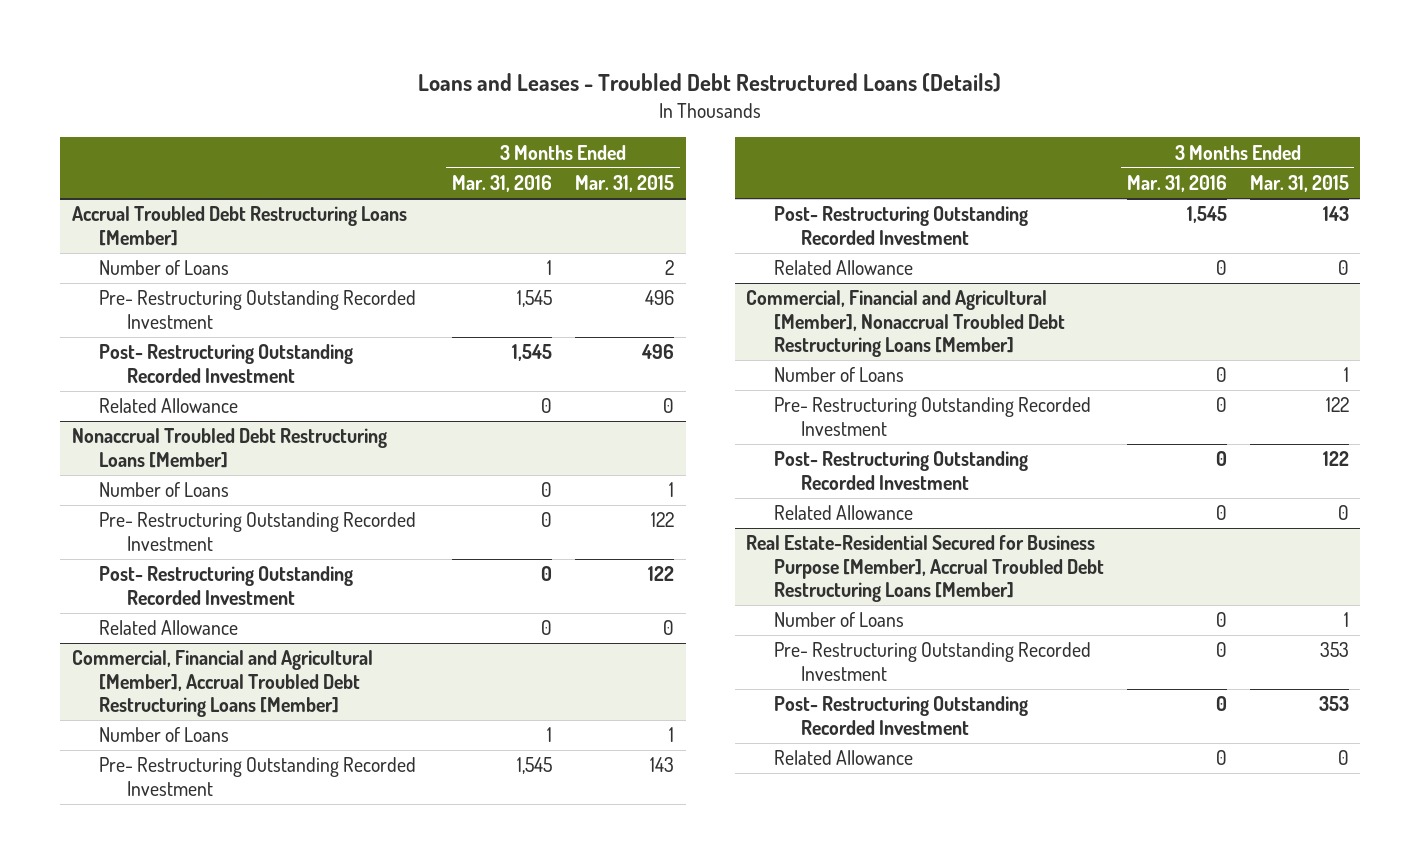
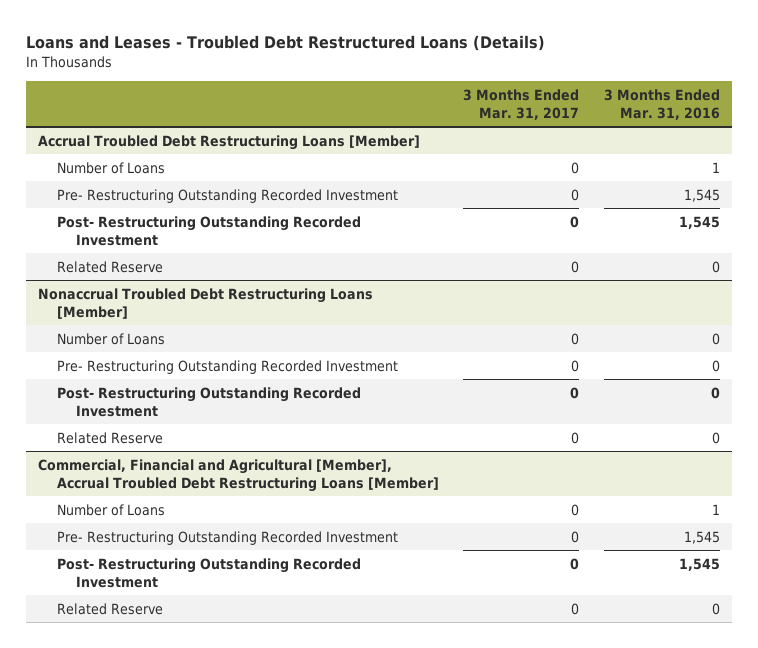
[575,175,675,193] Mar. 31, 2015 -> none
none -> [463,88,580,120] 3 Months Ended Mar. 31, 2017
[99,398,239,414] Related Allowance -> [57,260,164,273] Related Reserve
[99,620,239,636] Related Allowance -> [57,431,164,444] Related Reserve
[746,290,1065,357] Commercial, Financial and Agricultural [Member], Nonaccrual Troubled Debt Restructuring Loans [Member] -> none
[773,367,904,383] Number of Loans -> none
[773,397,1091,436] Pre- Restructuring Outstanding Recorded Investment -> none
[773,451,1028,490] Post- Restructuring Outstanding Recorded Investment -> none
[773,505,913,521] Related Allowance -> none
[746,535,1104,602] Real Estate-Residential Secured for Business Purpose [Member], Accrual Troubled Debt Restructuring Loans [Member] -> none
[773,612,904,628] Number of Loans -> none
[773,642,1091,681] Pre- Restructuring Outstanding Recorded Investment -> none
[773,696,1028,735] Post- Restructuring Outstanding Recorded Investment -> none
[773,750,913,766] Related Allowance -> none
[773,260,913,276] Related Allowance -> [57,602,164,615] Related Reserve

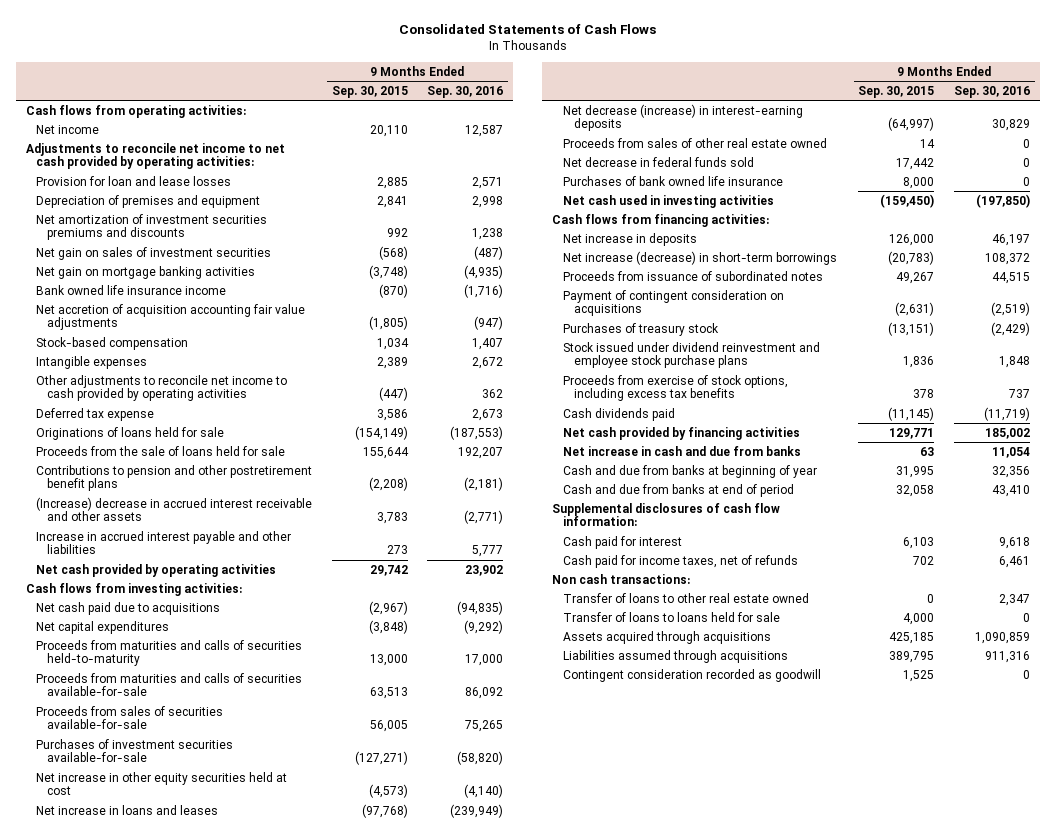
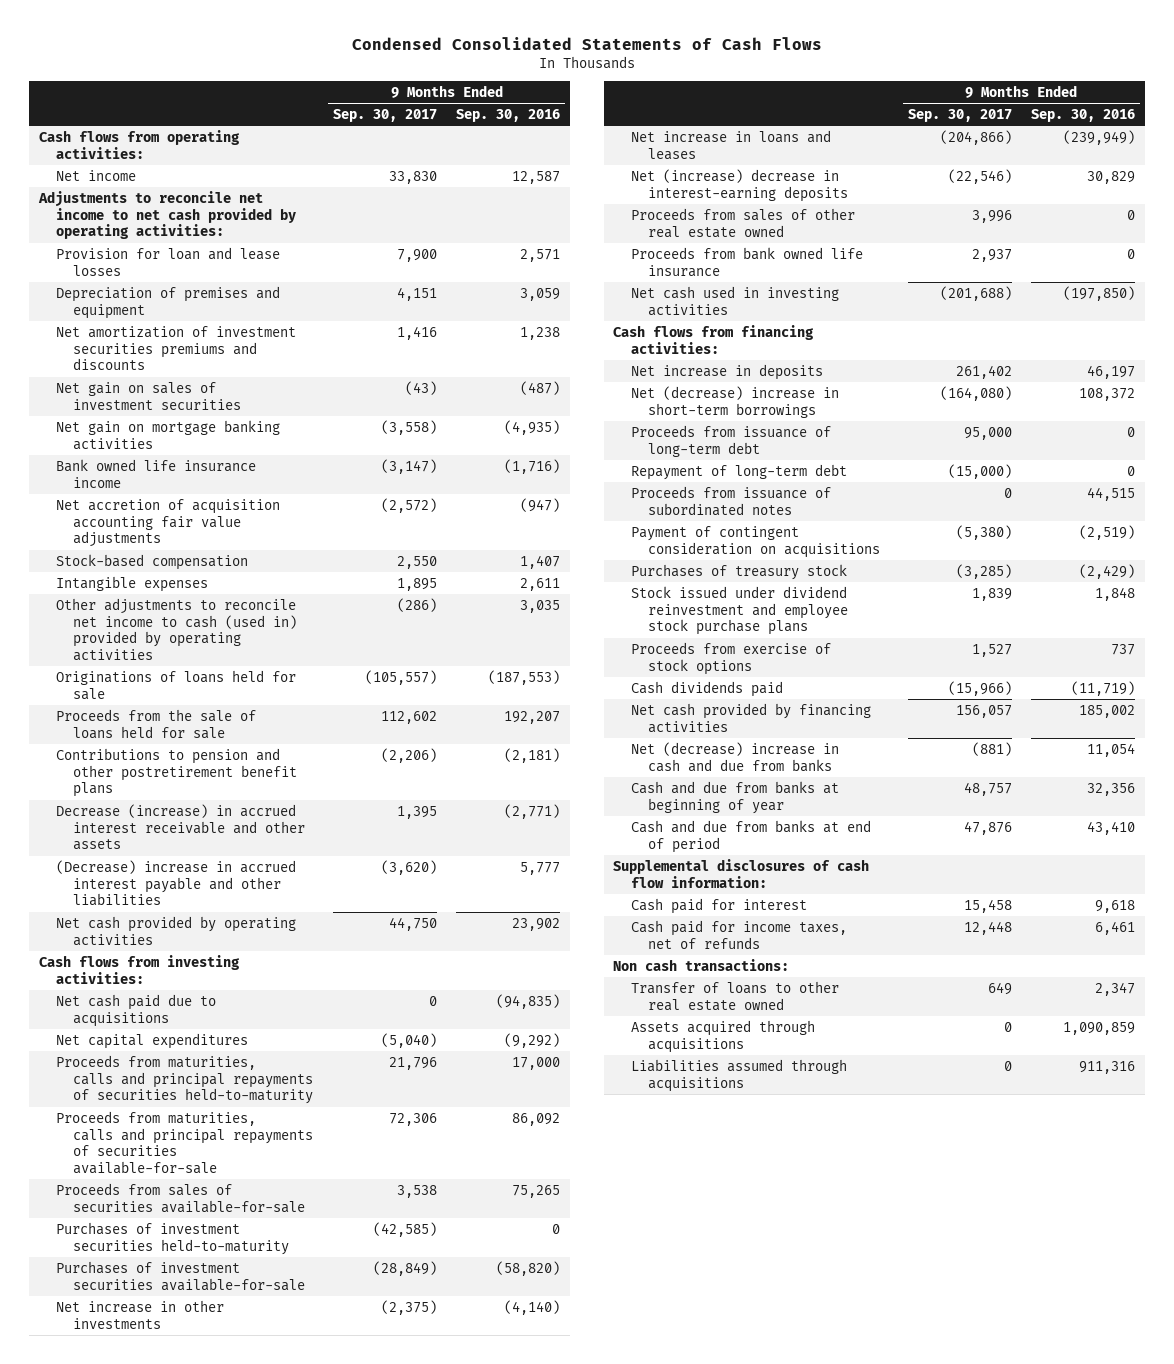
[398,24,656,35] Consolidated Statements of Cash Flows -> [351,36,822,50] Condensed Consolidated Statements of Cash Flows
[331,85,408,98] Sep. 30, 2015 -> none
none -> [332,108,437,122] Sep. 30, 2017
[472,195,504,208] 2,998 -> [520,287,561,301] 3,059
[36,407,155,421] Deferred tax expense -> none
[472,356,504,369] 2,672 -> [520,577,561,591] 2,611
[36,374,288,402] Other adjustments to reconcile net income to cash provided by operating activities -> [56,597,298,662] Other adjustments to reconcile net income to cash (used in) provided by operating activities
[482,389,504,399] 362 -> [520,599,561,613] 3,035
[36,496,313,522] (Increase) decrease in accrued interest receivable and other assets -> [56,803,306,851] Decrease (increase) in accrued interest receivable and other assets
[36,530,292,555] Increase in accrued interest payable and other liabilities -> [56,859,297,907] (Decrease) increase in accrued interest payable and other liabilities
[36,639,303,667] Proceeds from maturities and calls of securities held-to-maturity -> [56,1054,314,1105] Proceeds from maturities, calls and principal repayments of securities held-to-maturity
[36,672,303,697] Proceeds from maturities and calls of securities available-for-sale -> [56,1110,314,1175] Proceeds from maturities, calls and principal repayments of securities available-for-sale
none -> [56,1221,290,1255] Purchases of investment securities held-to-maturity
[36,771,288,796] Net increase in other equity securities held at cost -> [56,1299,225,1329] Net increase in other investments
[562,103,803,132] Net decrease (increase) in interest-earning deposits -> [630,168,849,202] Net (increase) decrease in interest-earning deposits
[562,156,754,167] Net decrease in federal funds sold -> none
[562,175,783,186] Purchases of bank owned life insurance -> [630,246,863,277] Proceeds from bank owned life insurance
[562,250,837,265] Net increase (decrease) in short-term borrowings -> [630,385,839,418] Net (decrease) increase in short-term borrowings
none -> [630,424,831,457] Proceeds from issuance of long-term debt
none -> [630,463,847,480] Repayment of long-term debt
[562,374,788,402] Proceeds from exercise of stock options, including excess tax benefits -> [630,641,831,675] Proceeds from exercise of stock options
[562,445,801,456] Net increase in cash and due from banks -> [630,741,839,772] Net (decrease) increase in cash and due from banks
[562,611,780,622] Transfer of loans to loans held for sale -> none
[562,668,821,682] Contingent consideration recorded as goodwill -> none

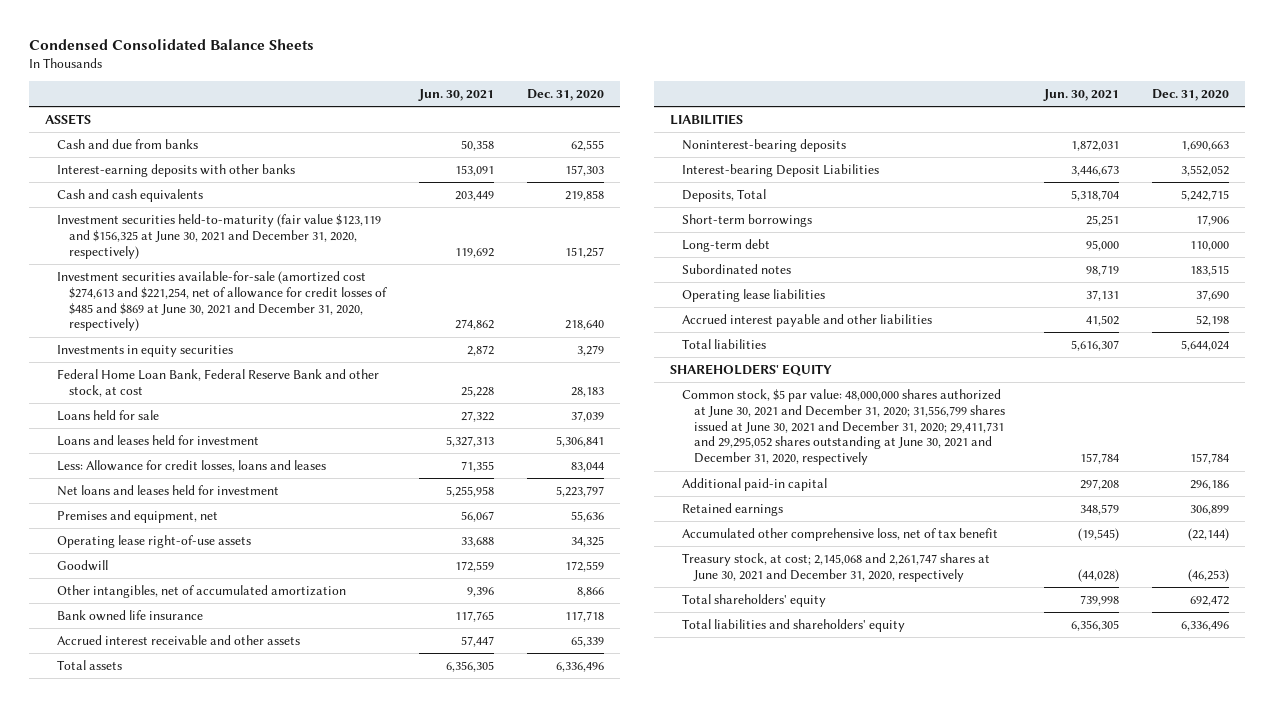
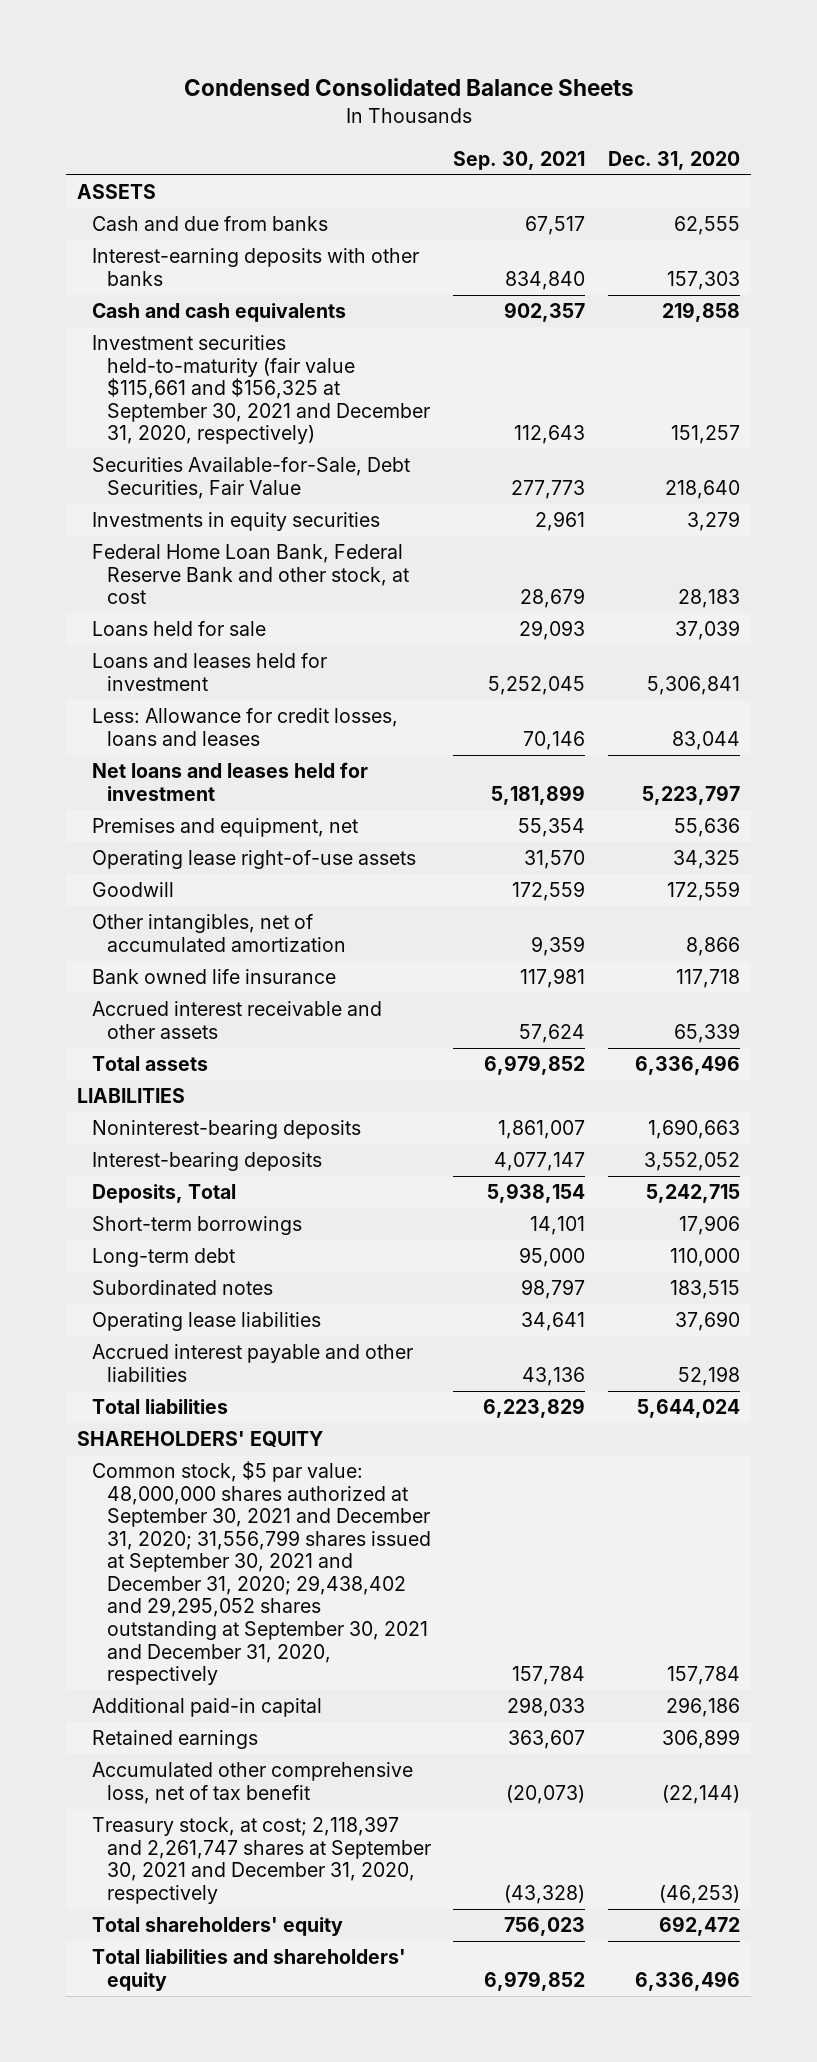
[418,89,495,102] Jun. 30, 2021 -> none
none -> [453,150,586,170] Sep. 30, 2021
[57,213,382,259] Investment securities held-to-maturity (fair value $123,119 and $156,325 at June 30, 2021 and December 31, 2020, respectively) -> [92,335,430,445] Investment securities held-to-maturity (fair value $115,661 and $156,325 at September 30, 2021 and December 31, 2020, respectively)
[57,270,388,332] Investment securities available-for-sale (amortized cost $274,613 and $221,254, net of allowance for credit losses of $485 and $869 at June 30, 2021 and December 31, 2020, respectively) -> [92,457,411,499] Securities Available-for-Sale, Debt Securities, Fair Value
[682,163,880,177] Interest-bearing Deposit Liabilities -> [92,1152,323,1172] Interest-bearing deposits
[682,388,1006,466] Common stock, $5 par value: 48,000,000 shares authorized at June 30, 2021 and December 31, 2020; 31,556,799 shares issued at June 30, 2021 and December 31, 2020; 29,411,731 and 29,295,052 shares outstanding at June 30, 2021 and December 31, 2020, respectively -> [92,1461,431,1686] Common stock, $5 par value: 48,000,000 shares authorized at September 30, 2021 and December 31, 2020; 31,556,799 shares issued at September 30, 2021 and December 31, 2020; 29,438,402 and 29,295,052 shares outstanding at September 30, 2021 and December 31, 2020, respectively
[682,552,991,582] Treasury stock, at cost; 2,145,068 and 2,261,747 shares at June 30, 2021 and December 31, 2020, respectively -> [92,1816,431,1904] Treasury stock, at cost; 2,118,397 and 2,261,747 shares at September 30, 2021 and December 31, 2020, respectively

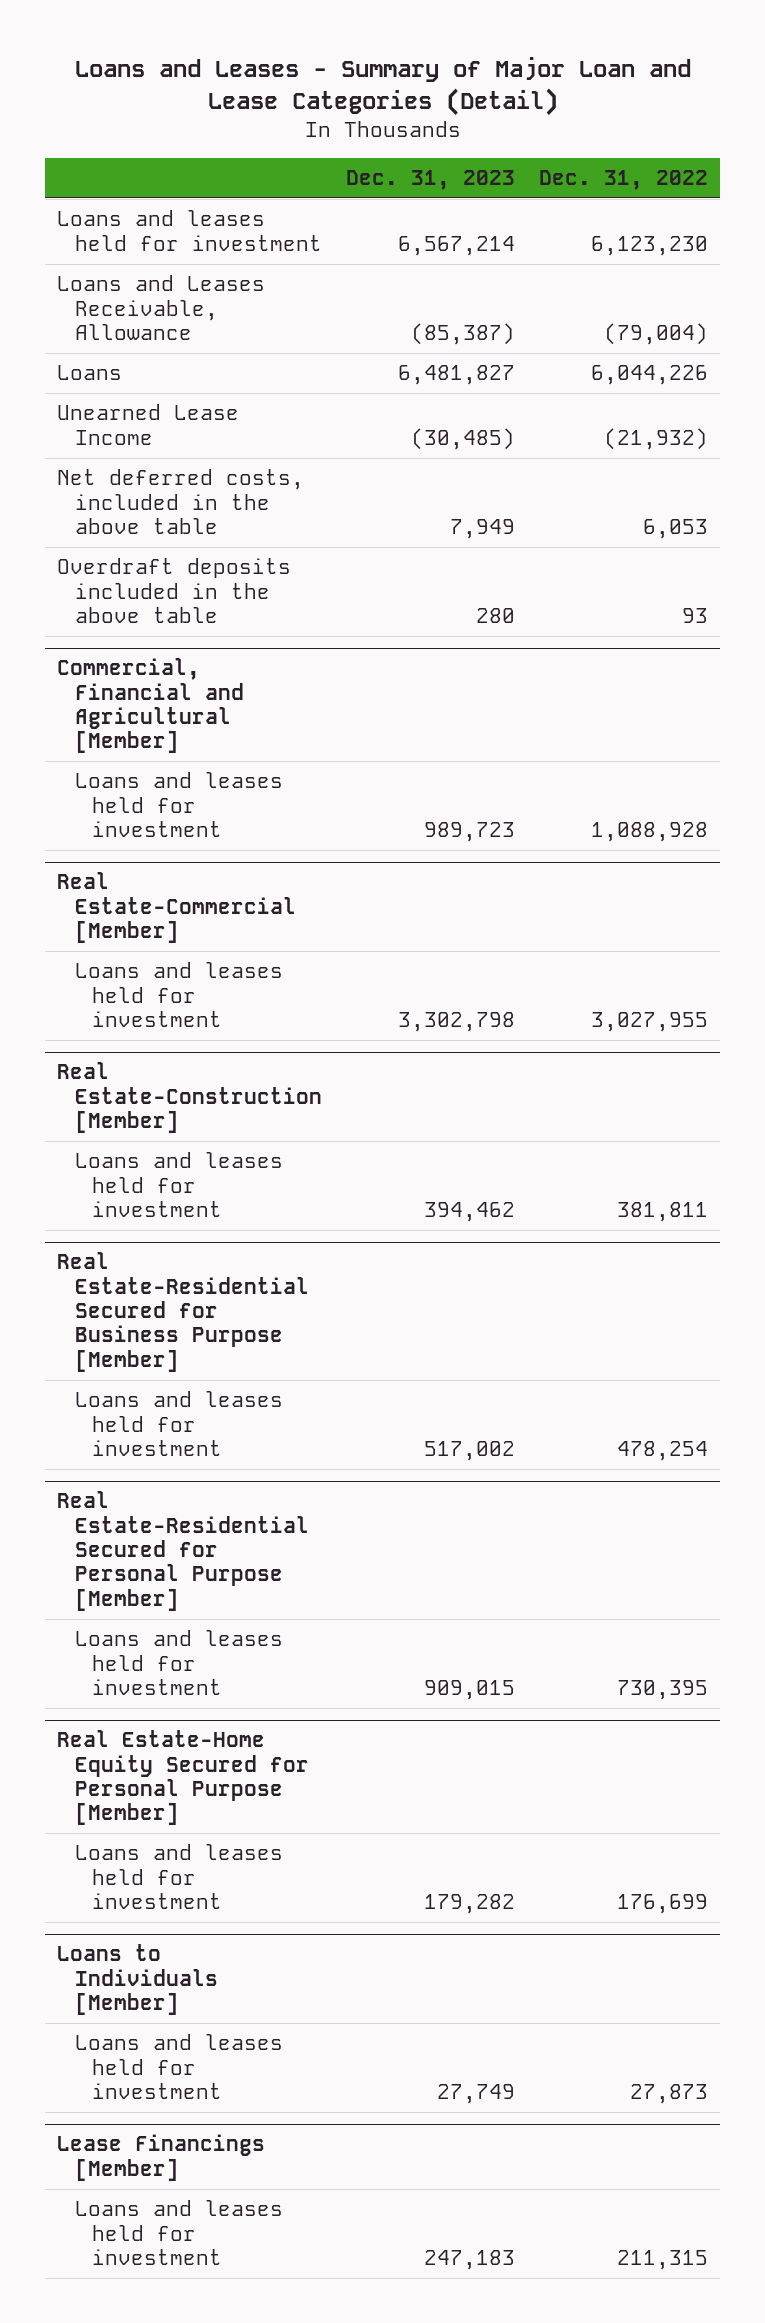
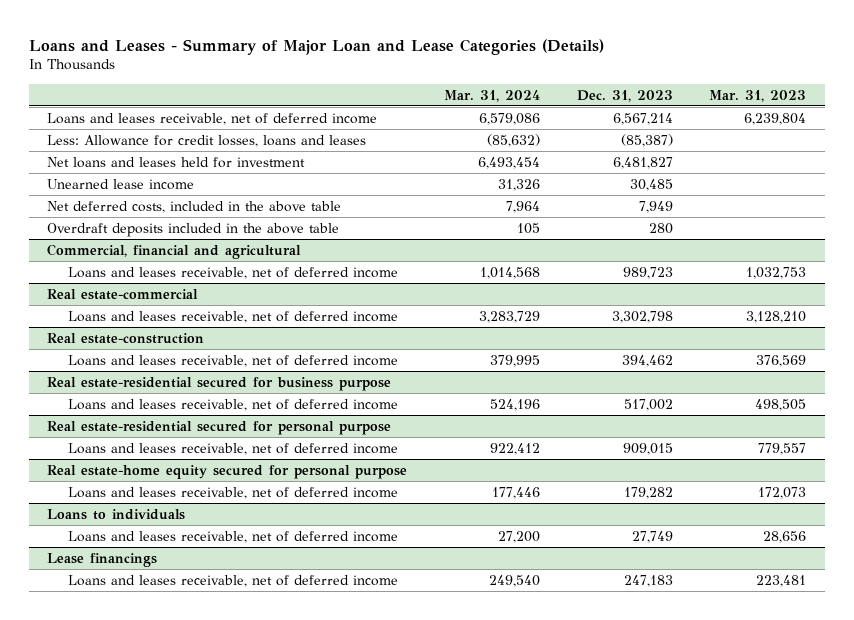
[74,57,691,117] Loans and Leases - Summary of Major Loan and Lease Categories (Detail) -> [28,38,604,55] Loans and Leases - Summary of Major Loan and Lease Categories (Details)
[538,169,708,190] Dec. 31, 2022 -> none
none -> [443,89,540,102] Mar. 31, 2024
none -> [709,89,807,102] Mar. 31, 2023
[57,210,322,251] Loans and leases held for investment -> [47,113,378,126] Loans and leases receivable, net of deferred income
[57,275,266,340] Loans and Leases Receivable, Allowance -> [47,135,367,148] Less: Allowance for credit losses, loans and leases
[57,365,123,381] Loans -> [47,157,306,169] Net loans and leases held for investment
[57,404,240,445] Unearned Lease Income -> [47,179,195,191] Unearned lease income
[410,427,515,450] (30,485) -> [629,179,673,192] 30,485
[57,658,244,754] Commercial, Financial and Agricultural [Member] -> [47,244,302,260] Commercial, financial and agricultural
[74,772,283,837] Loans and leases held for investment -> [68,267,399,280] Loans and leases receivable, net of deferred income
[57,872,296,944] Real Estate-Commercial [Member] -> [47,289,199,301] Real estate-commercial
[74,962,283,1027] Loans and leases held for investment -> [68,311,399,324] Loans and leases receivable, net of deferred income
[57,1062,322,1134] Real Estate-Construction [Member] -> [47,333,205,345] Real estate-construction
[74,1152,283,1217] Loans and leases held for investment -> [68,355,399,368] Loans and leases receivable, net of deferred income
[57,1252,309,1372] Real Estate-Residential Secured for Business Purpose [Member] -> [47,377,392,392] Real estate-residential secured for business purpose
[74,1391,283,1456] Loans and leases held for investment -> [68,399,399,412] Loans and leases receivable, net of deferred income
[57,1491,309,1611] Real Estate-Residential Secured for Personal Purpose [Member] -> [47,421,392,436] Real estate-residential secured for personal purpose
[74,1630,283,1695] Loans and leases held for investment -> [68,443,399,456] Loans and leases receivable, net of deferred income
[57,1730,309,1826] Real Estate-Home Equity Secured for Personal Purpose [Member] -> [47,465,408,480] Real estate-home equity secured for personal purpose
[74,1844,283,1909] Loans and leases held for investment -> [68,487,399,500] Loans and leases receivable, net of deferred income
[57,1944,218,2016] Loans to Individuals [Member] -> [47,509,186,521] Loans to individuals
[74,2034,283,2099] Loans and leases held for investment -> [68,531,399,544] Loans and leases receivable, net of deferred income
[57,2134,266,2181] Lease Financings [Member] -> [47,553,158,568] Lease financings
[74,2200,283,2265] Loans and leases held for investment -> [68,575,399,588] Loans and leases receivable, net of deferred income

